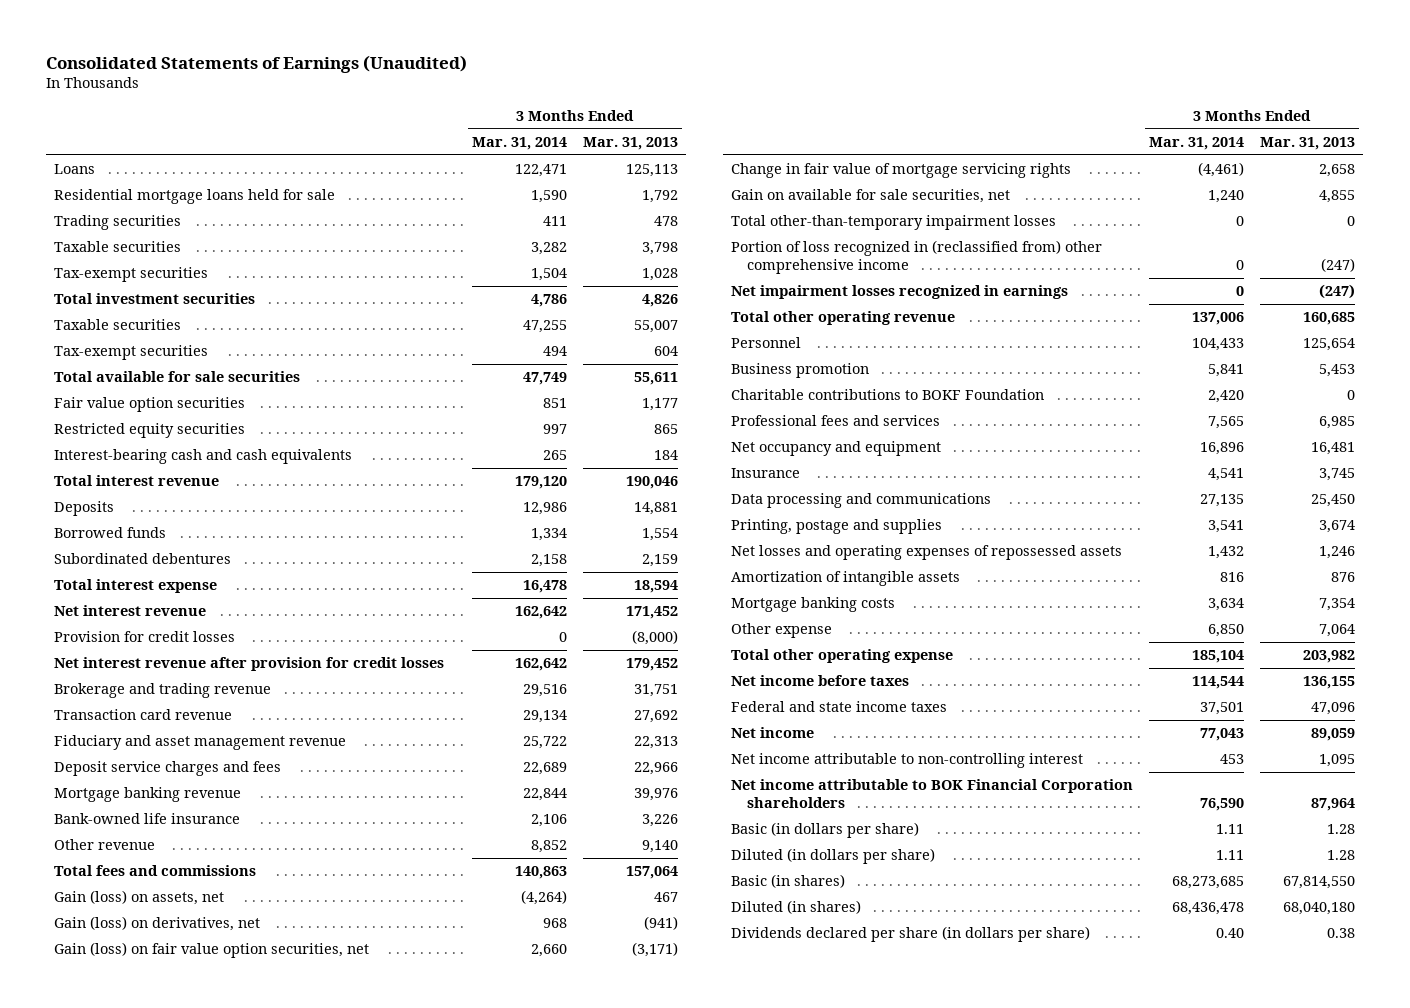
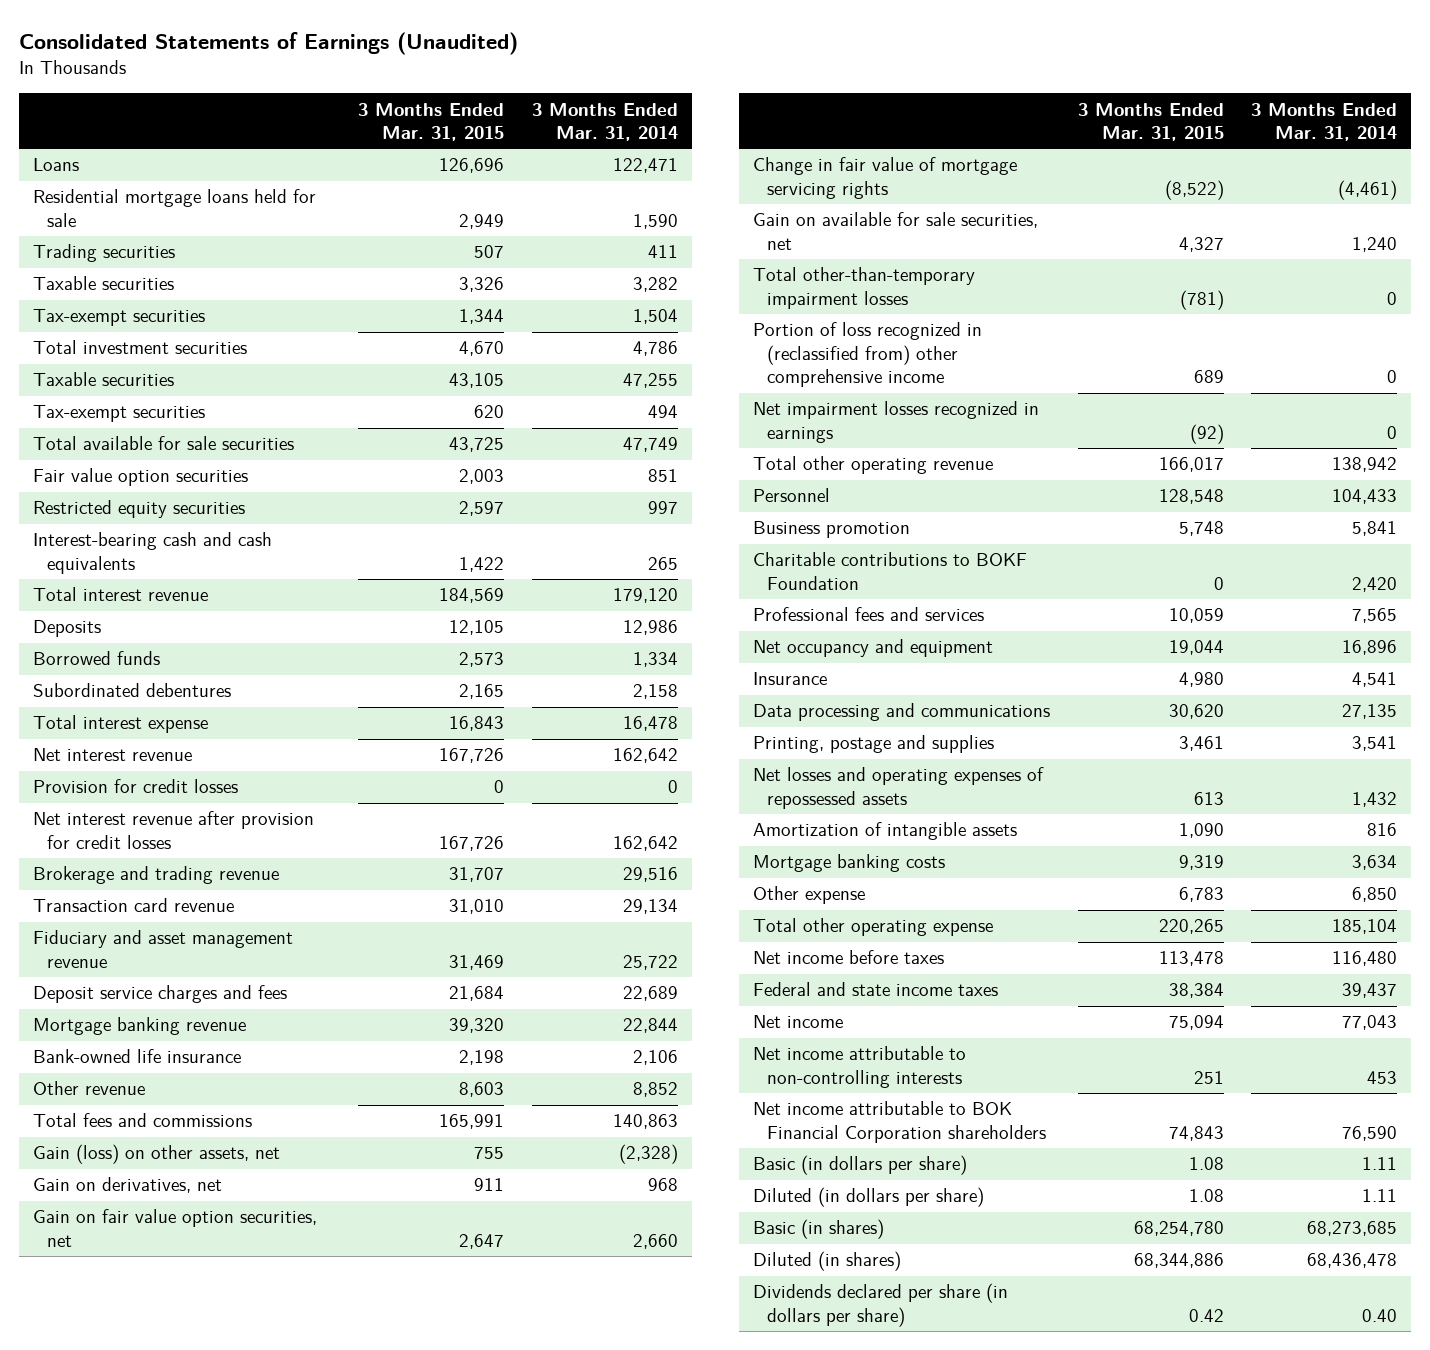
[583,137,679,151] Mar. 31, 2013 -> none
none -> [357,102,504,142] 3 Months Ended Mar. 31, 2015
[54,890,225,906] Gain (loss) on assets, net -> [32,1144,280,1165] Gain (loss) on other assets, net
[521,890,568,906] (4,264) -> [618,1144,678,1165] (2,328)
[54,916,261,932] Gain (loss) on derivatives, net -> [32,1177,222,1194] Gain on derivatives, net
[54,942,370,959] Gain (loss) on fair value option securities, net -> [32,1209,317,1247] Gain on fair value option securities, net
[1192,312,1245,326] 137,006 -> [1332,457,1398,473] 138,942
[1192,676,1245,690] 114,544 -> [1332,951,1398,967] 116,480
[1200,702,1245,716] 37,501 -> [1342,983,1398,999] 39,437
[731,753,1084,769] Net income attributable to non-controlling interest -> [752,1046,966,1088] Net income attributable to non-controlling interests

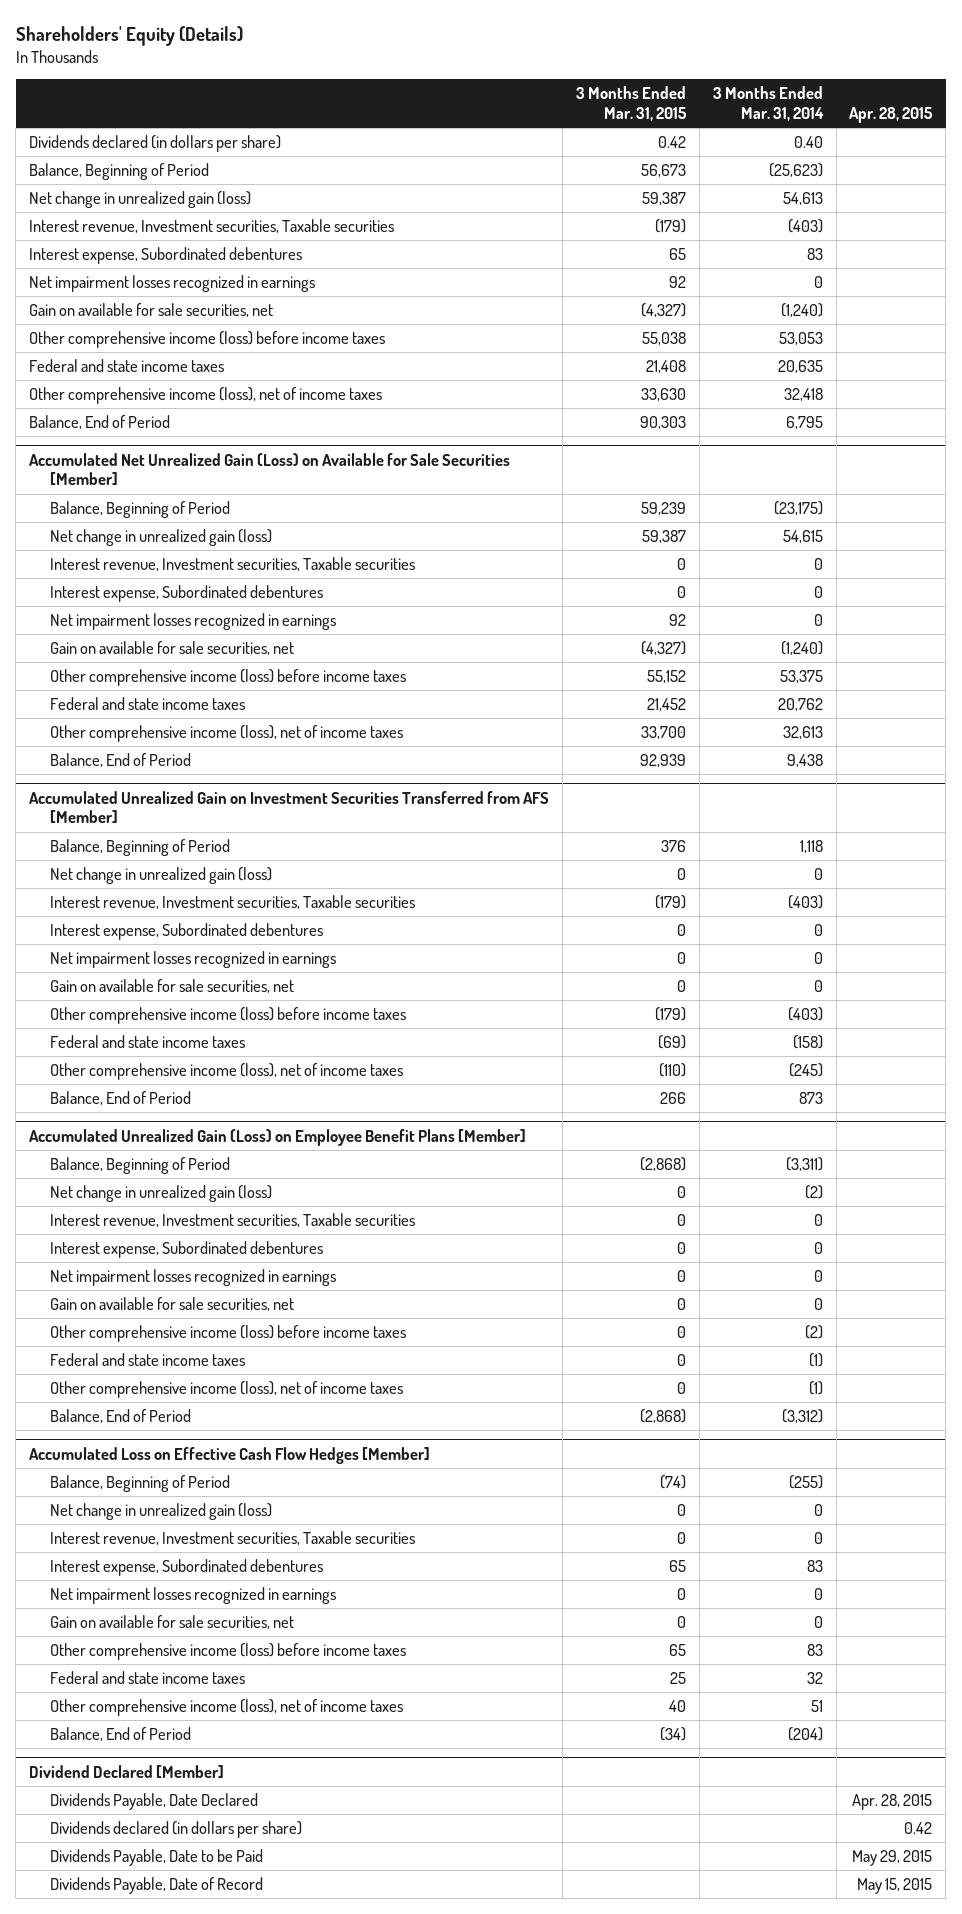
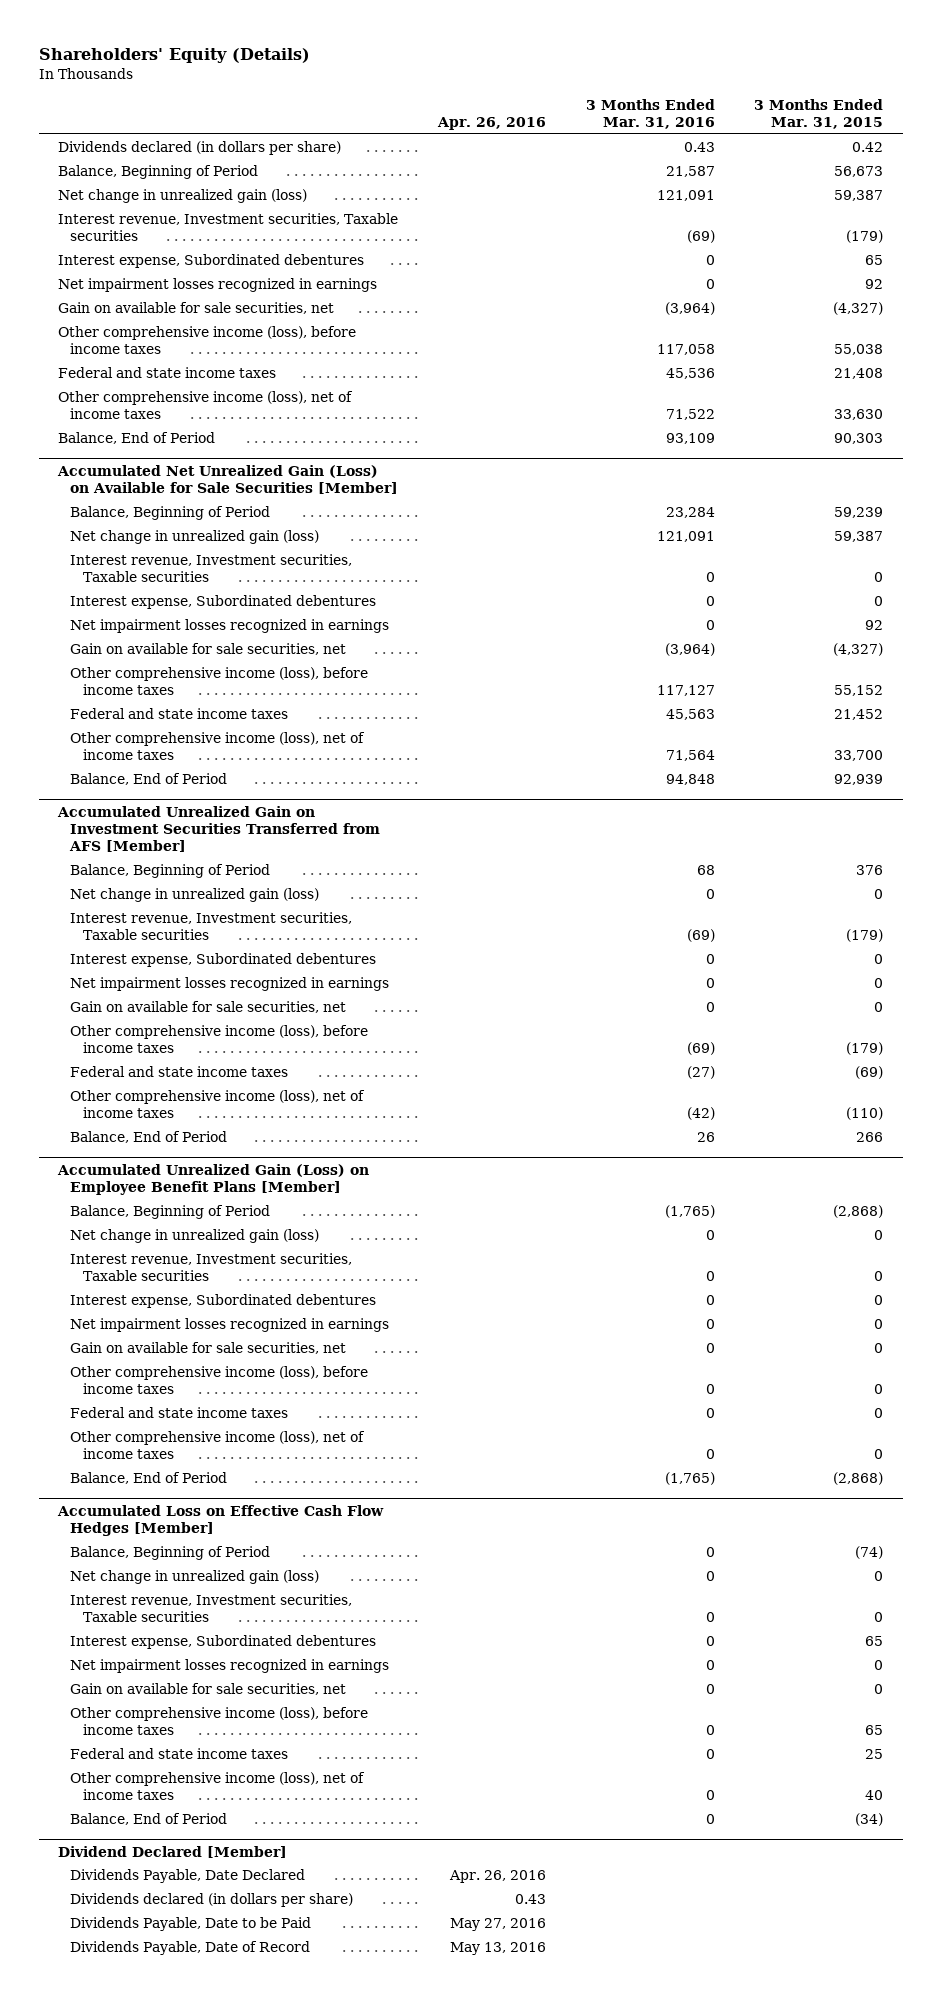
[712,86,824,121] 3 Months Ended Mar. 31, 2014 -> none
[849,106,934,123] Apr. 28, 2015 -> none
none -> [437,117,547,131] Apr. 26, 2016
none -> [585,98,715,130] 3 Months Ended Mar. 31, 2016
[29,331,386,349] Other comprehensive income (loss) before income taxes -> [58,325,357,355] Other comprehensive income (loss), before income taxes
[49,669,406,687] Other comprehensive income (loss) before income taxes -> [70,666,369,696] Other comprehensive income (loss), before income taxes
[49,1007,406,1025] Other comprehensive income (loss) before income taxes -> [70,1024,369,1054] Other comprehensive income (loss), before income taxes
[49,1325,406,1343] Other comprehensive income (loss) before income taxes -> [70,1365,369,1395] Other comprehensive income (loss), before income taxes
[49,1643,406,1661] Other comprehensive income (loss) before income taxes -> [70,1706,369,1736] Other comprehensive income (loss), before income taxes

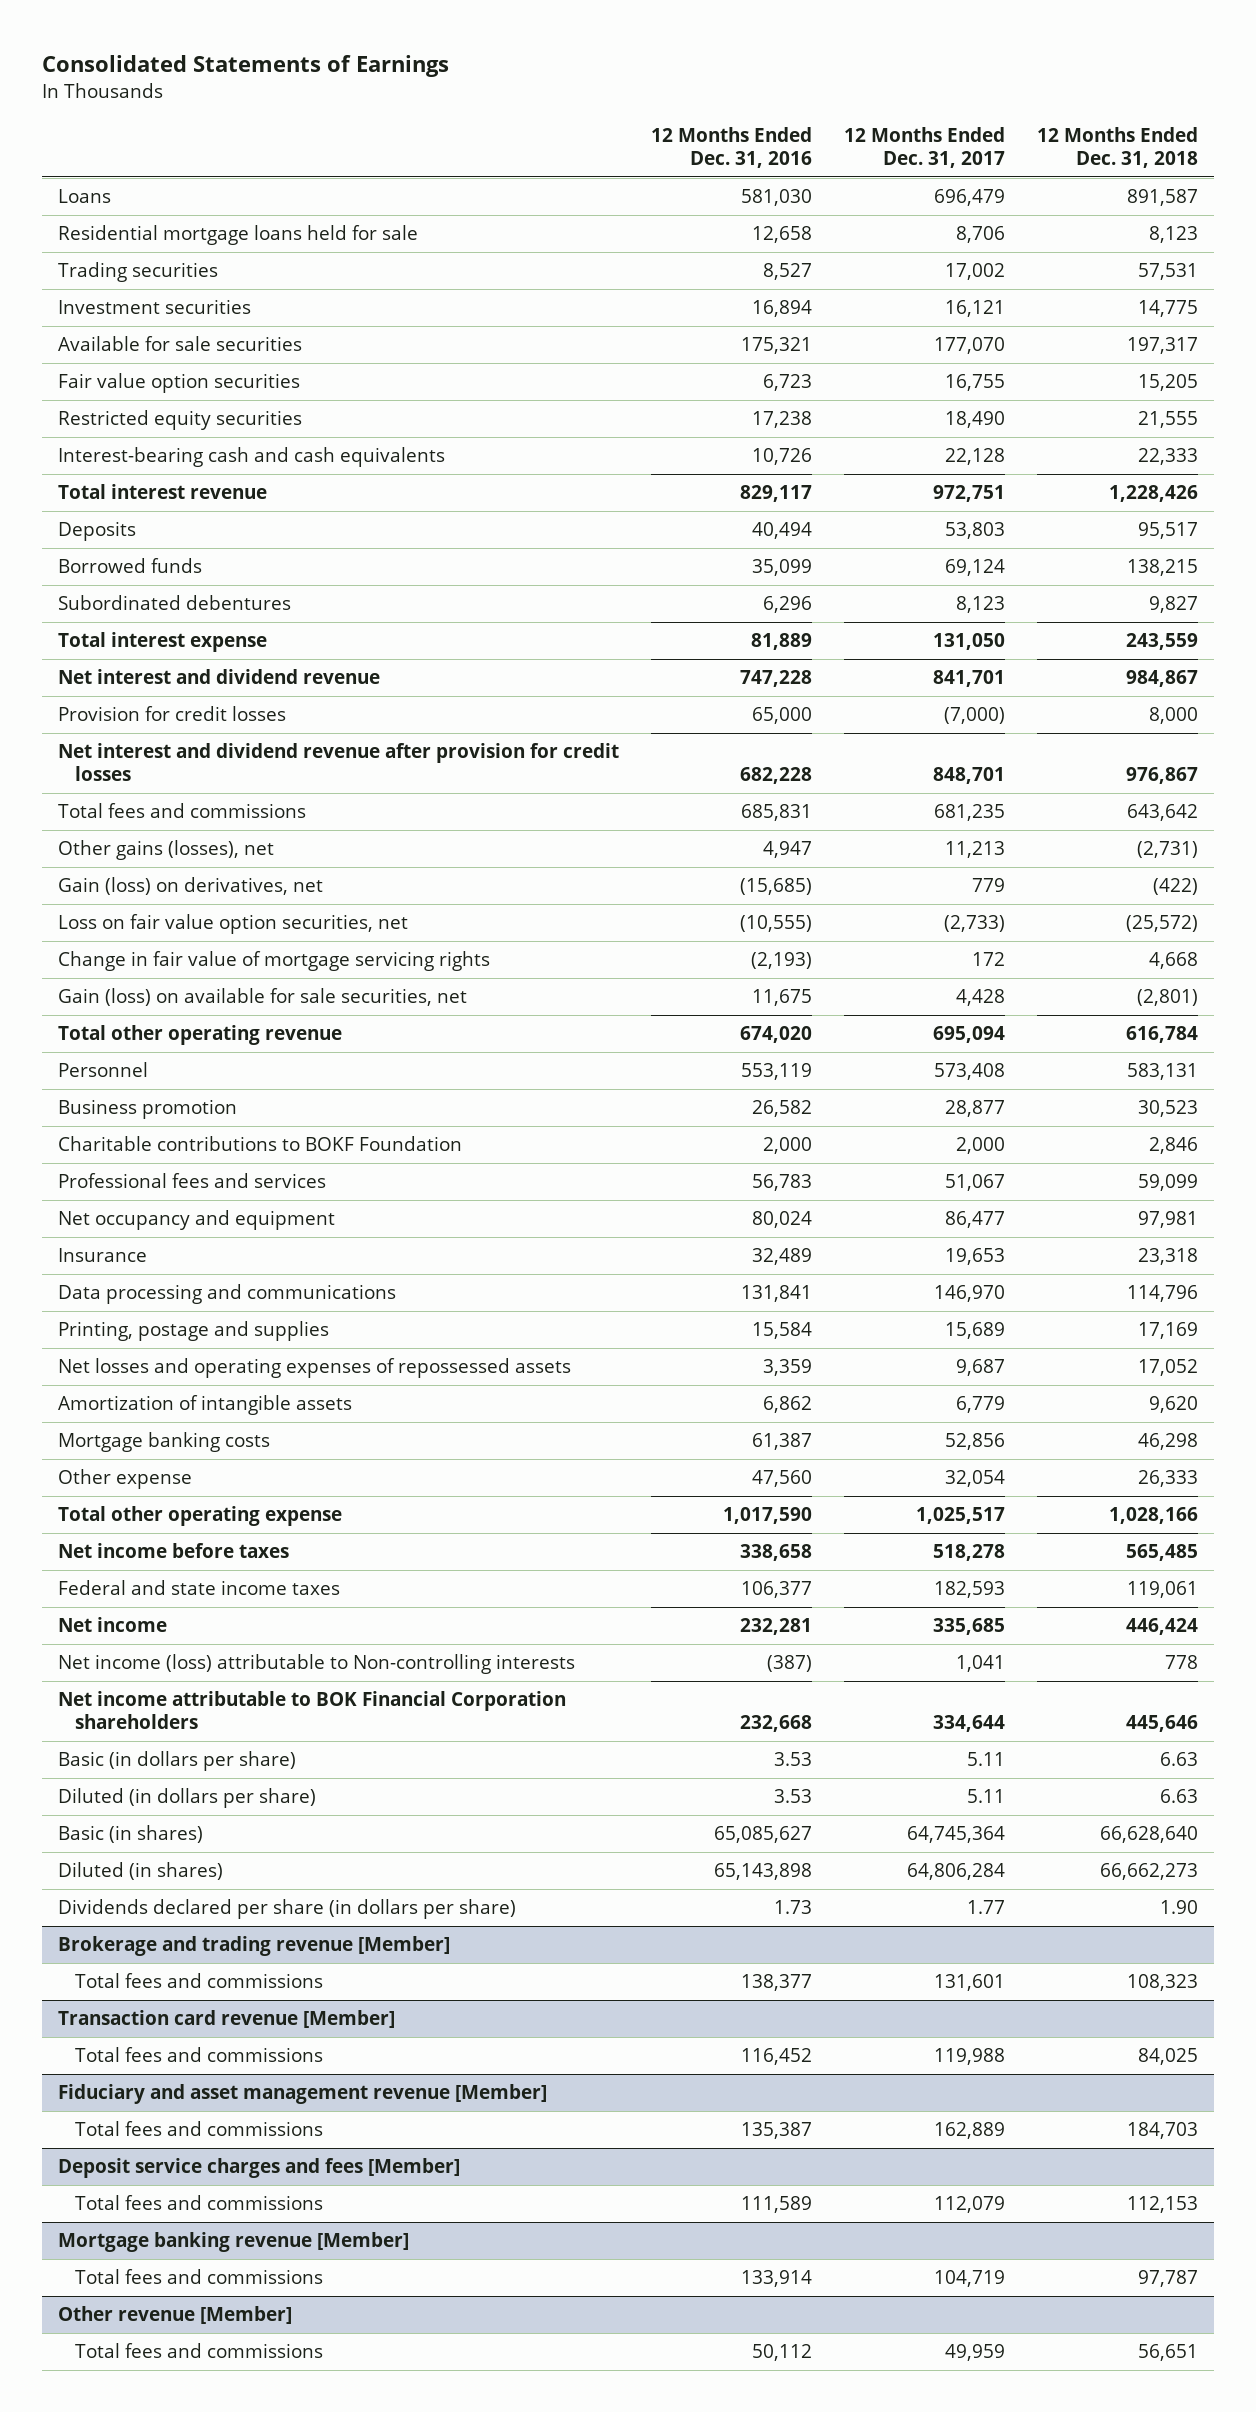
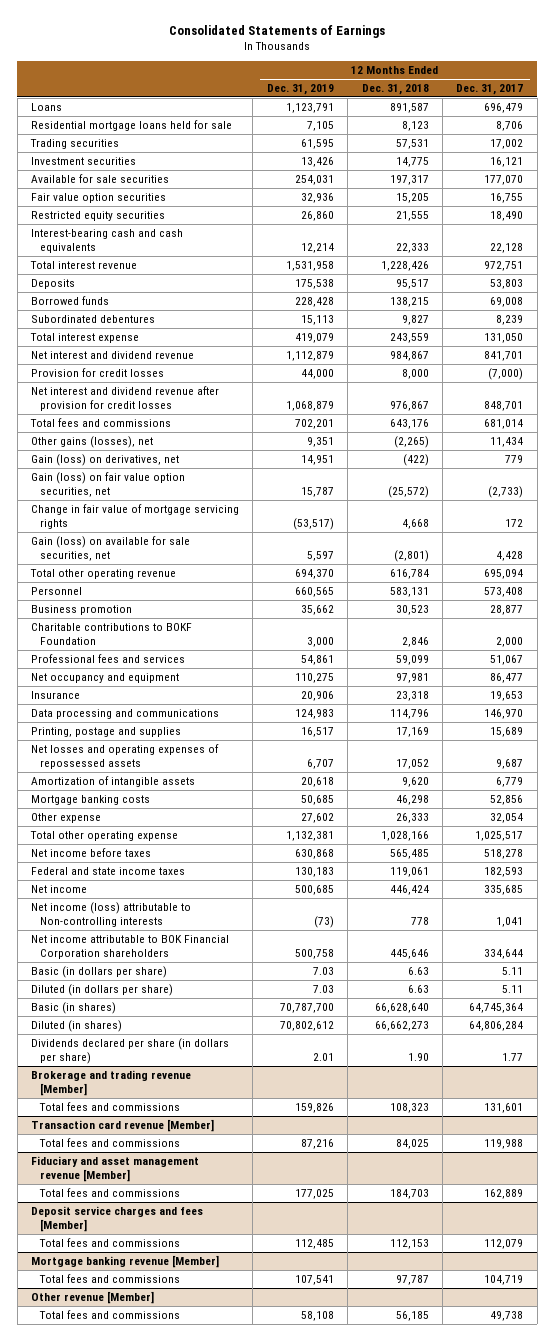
[651,126,813,169] 12 Months Ended Dec. 31, 2016 -> none
none -> [266,84,334,96] Dec. 31, 2019
[945,559,1006,577] 69,124 -> [490,296,524,307] 69,008
[956,596,1006,614] 8,123 -> [496,314,524,325] 8,239
[934,804,1006,822] 681,235 -> [484,418,524,429] 681,014
[1126,804,1198,822] 643,642 -> [389,418,429,429] 643,176
[945,841,1006,859] 11,213 -> [490,436,524,447] 11,434
[1136,841,1198,859] (2,731) -> [393,435,429,448] (2,265)
[58,914,409,935] Loss on fair value option securities, net -> [30,471,185,497] Gain (loss) on fair value option securities, net
[945,2344,1006,2362] 49,959 -> [490,1310,524,1321] 49,738
[1137,2344,1198,2362] 56,651 -> [395,1310,429,1321] 56,185

